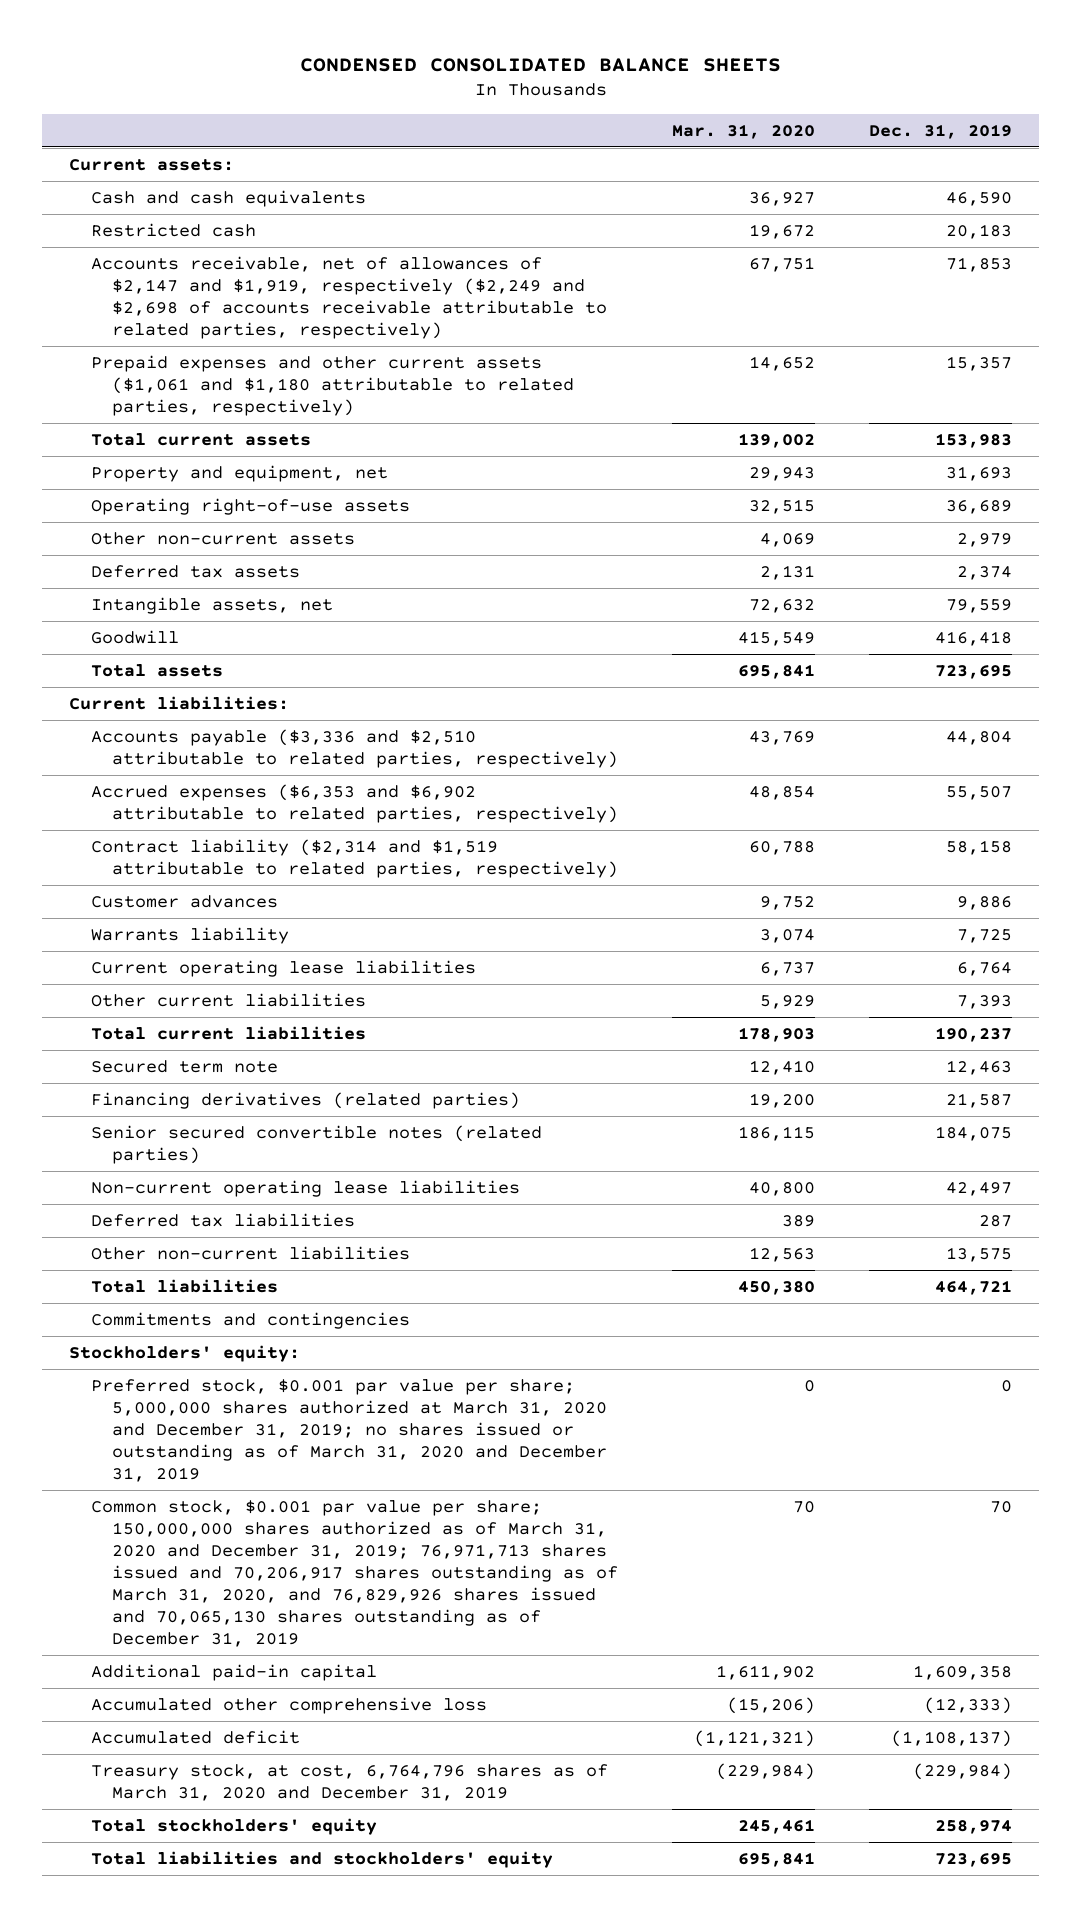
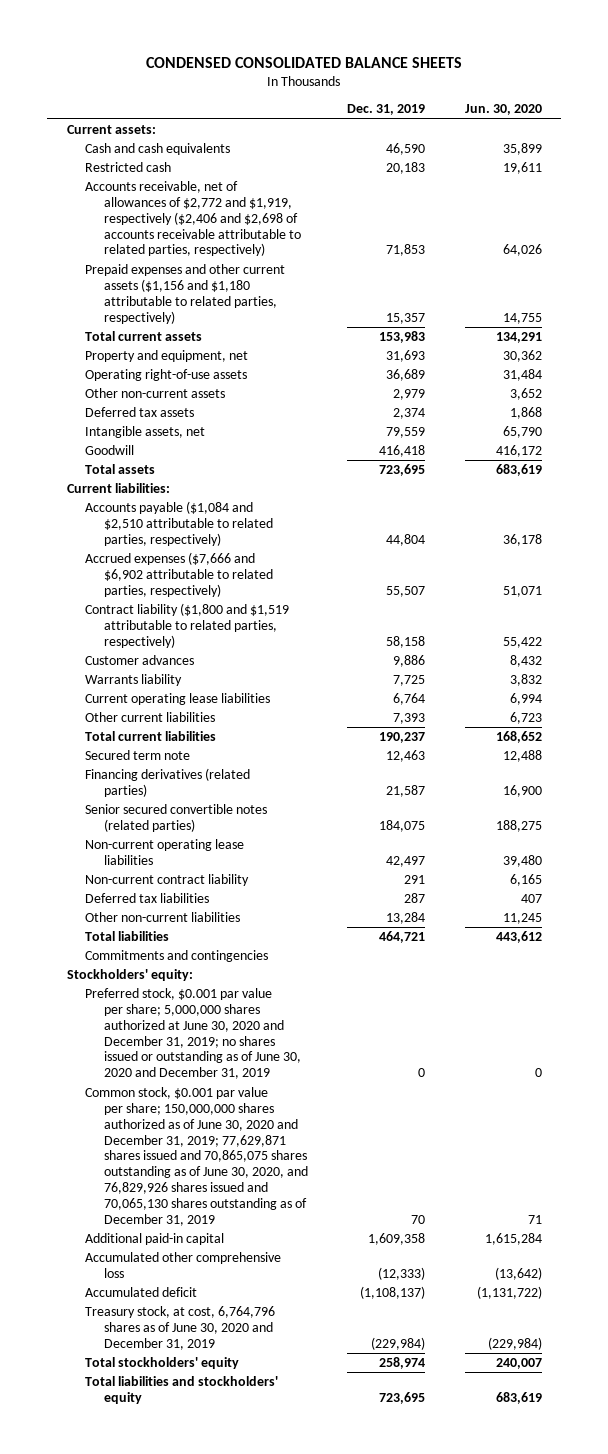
[672,123,816,139] Mar. 31, 2020 -> none
none -> [464,104,542,116] Jun. 30, 2020
[90,255,608,339] Accounts receivable, net of allowances of $2,147 and $1,919, respectively ($2,249 and $2,698 of accounts receivable attributable to related parties, respectively) -> [85,181,301,257] Accounts receivable, net of allowances of $2,772 and $1,919, respectively ($2,406 and $2,698 of accounts receivable attributable to related parties, respectively)
[90,354,575,416] Prepaid expenses and other current assets ($1,061 and $1,180 attributable to related parties, respectively) -> [85,264,286,324] Prepaid expenses and other current assets ($1,156 and $1,180 attributable to related parties, respectively)
[90,728,619,768] Accounts payable ($3,336 and $2,510 attributable to related parties, respectively) -> [85,501,273,546] Accounts payable ($1,084 and $2,510 attributable to related parties, respectively)
[90,783,619,823] Accrued expenses ($6,353 and $6,902 attributable to related parties, respectively) -> [85,552,273,597] Accrued expenses ($7,666 and $6,902 attributable to related parties, respectively)
[90,838,619,878] Contract liability ($2,314 and $1,519 attributable to related parties, respectively) -> [85,603,290,648] Contract liability ($1,800 and $1,519 attributable to related parties, respectively)
none -> [85,874,250,887] Non-current contract liability
[946,1246,1013,1262] 13,575 -> [386,912,426,925] 13,284
[90,1378,608,1482] Preferred stock, $0.001 par value per share; 5,000,000 shares authorized at March 31, 2020 and December 31, 2019; no shares issued or outstanding as of March 31, 2020 and December 31, 2019 -> [85,988,301,1080] Preferred stock, $0.001 par value per share; 5,000,000 shares authorized at June 30, 2020 and December 31, 2019; no shares issued or outstanding as of June 30, 2020 and December 31, 2019
[90,1499,619,1647] Common stock, $0.001 par value per share; 150,000,000 shares authorized as of March 31, 2020 and December 31, 2019; 76,971,713 shares issued and 70,206,917 shares outstanding as of March 31, 2020, and 76,829,926 shares issued and 70,065,130 shares outstanding as of December 31, 2019 -> [85,1087,308,1226] Common stock, $0.001 par value per share; 150,000,000 shares authorized as of June 30, 2020 and December 31, 2019; 77,629,871 shares issued and 70,865,075 shares outstanding as of June 30, 2020, and 76,829,926 shares issued and 70,065,130 shares outstanding as of December 31, 2019
[90,1763,608,1801] Treasury stock, at cost, 6,764,796 shares as of March 31, 2020 and December 31, 2019 -> [85,1306,276,1350] Treasury stock, at cost, 6,764,796 shares as of June 30, 2020 and December 31, 2019

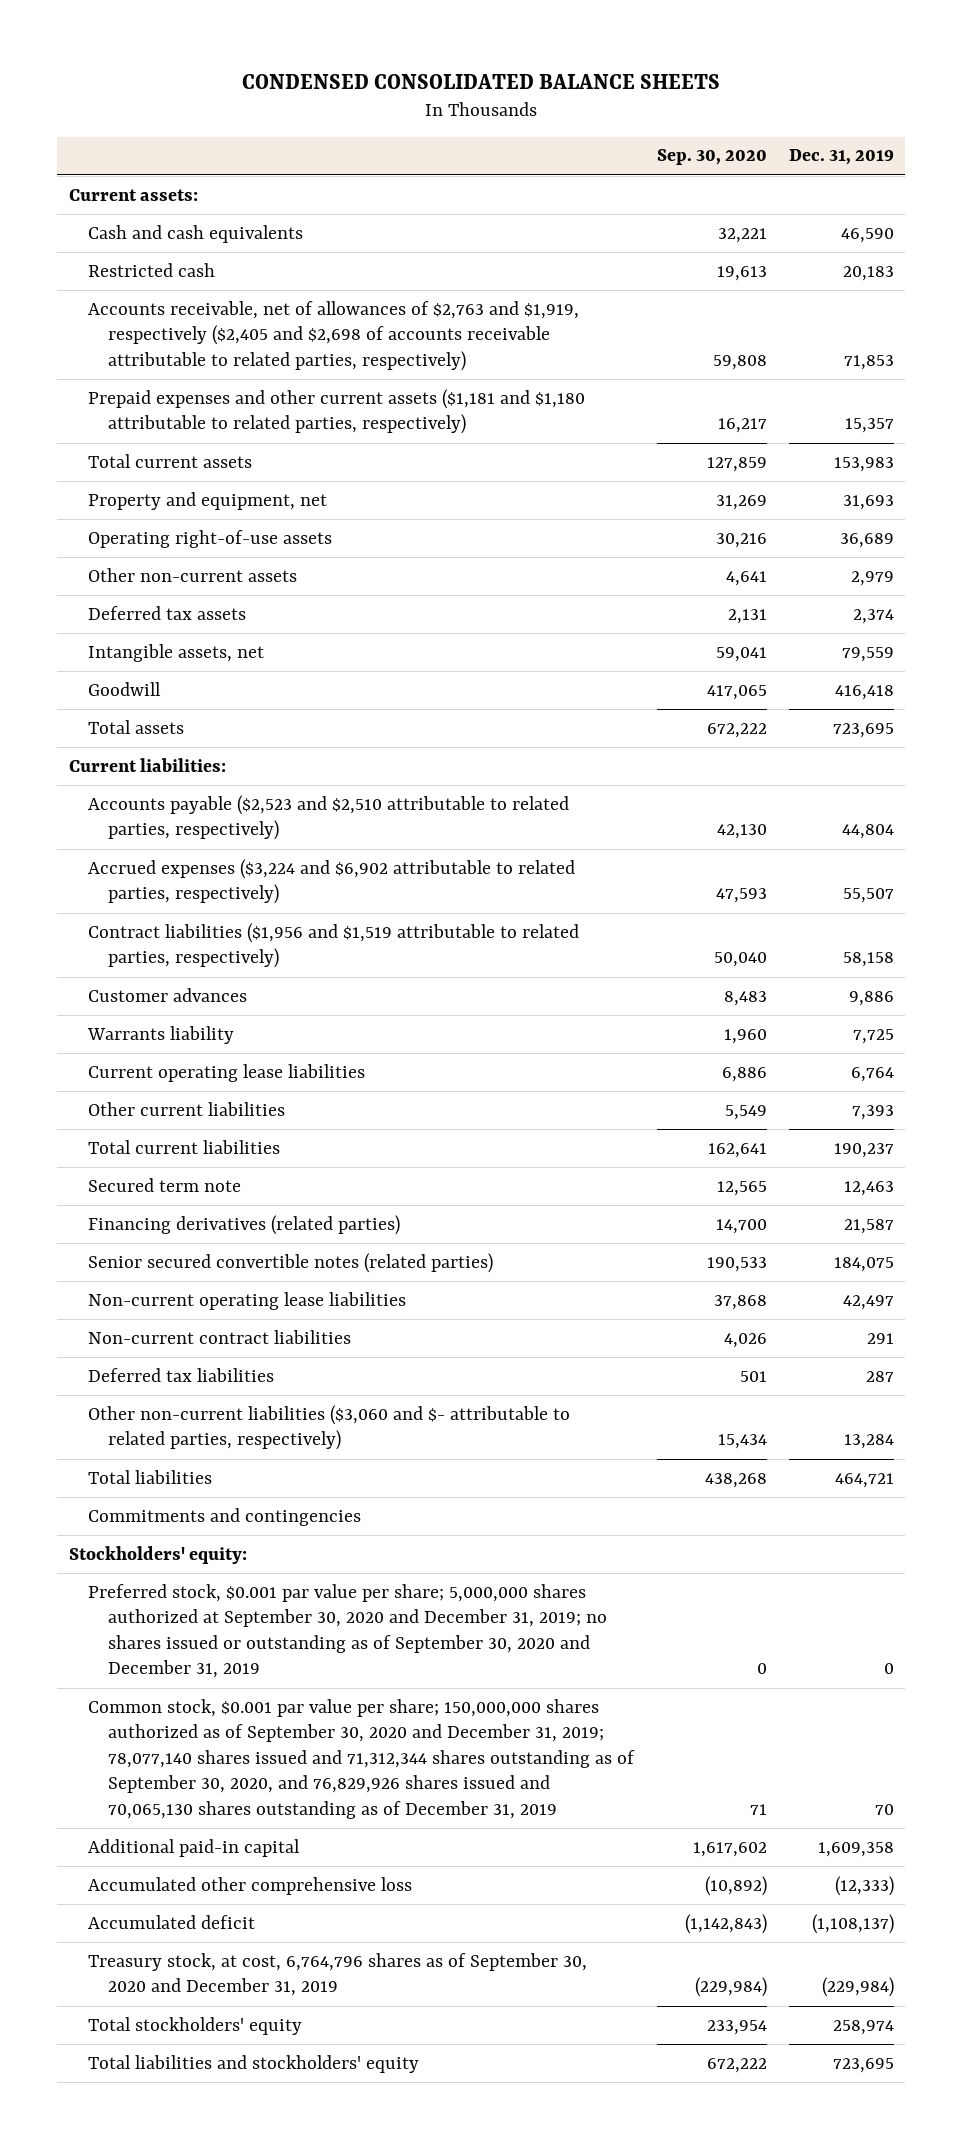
[464,104,542,116] Jun. 30, 2020 -> none
none -> [656,149,767,166] Sep. 30, 2020
[85,181,301,257] Accounts receivable, net of allowances of $2,772 and $1,919, respectively ($2,406 and $2,698 of accounts receivable attributable to related parties, respectively) -> [88,300,580,371] Accounts receivable, net of allowances of $2,763 and $1,919, respectively ($2,405 and $2,698 of accounts receivable attributable to related parties, respectively)
[85,264,286,324] Prepaid expenses and other current assets ($1,156 and $1,180 attributable to related parties, respectively) -> [88,388,586,435] Prepaid expenses and other current assets ($1,181 and $1,180 attributable to related parties, respectively)
[85,501,273,546] Accounts payable ($1,084 and $2,510 attributable to related parties, respectively) -> [88,794,570,841] Accounts payable ($2,523 and $2,510 attributable to related parties, respectively)
[85,552,273,597] Accrued expenses ($7,666 and $6,902 attributable to related parties, respectively) -> [88,858,576,905] Accrued expenses ($3,224 and $6,902 attributable to related parties, respectively)
[85,603,290,648] Contract liability ($1,800 and $1,519 attributable to related parties, respectively) -> [88,922,580,969] Contract liabilities ($1,956 and $1,519 attributable to related parties, respectively)
[85,874,250,887] Non-current contract liability -> [88,1329,352,1344] Non-current contract liabilities
[85,912,241,923] Other non-current liabilities -> [88,1404,571,1451] Other non-current liabilities ($3,060 and $- attributable to related parties, respectively)
[85,988,301,1080] Preferred stock, $0.001 par value per share; 5,000,000 shares authorized at June 30, 2020 and December 31, 2019; no shares issued or outstanding as of June 30, 2020 and December 31, 2019 -> [88,1583,608,1679] Preferred stock, $0.001 par value per share; 5,000,000 shares authorized at September 30, 2020 and December 31, 2019; no shares issued or outstanding as of September 30, 2020 and December 31, 2019
[85,1087,308,1226] Common stock, $0.001 par value per share; 150,000,000 shares authorized as of June 30, 2020 and December 31, 2019; 77,629,871 shares issued and 70,865,075 shares outstanding as of June 30, 2020, and 76,829,926 shares issued and 70,065,130 shares outstanding as of December 31, 2019 -> [88,1698,636,1819] Common stock, $0.001 par value per share; 150,000,000 shares authorized as of September 30, 2020 and December 31, 2019; 78,077,140 shares issued and 71,312,344 shares outstanding as of September 30, 2020, and 76,829,926 shares issued and 70,065,130 shares outstanding as of December 31, 2019
[85,1306,276,1350] Treasury stock, at cost, 6,764,796 shares as of June 30, 2020 and December 31, 2019 -> [88,1952,588,1997] Treasury stock, at cost, 6,764,796 shares as of September 30, 2020 and December 31, 2019

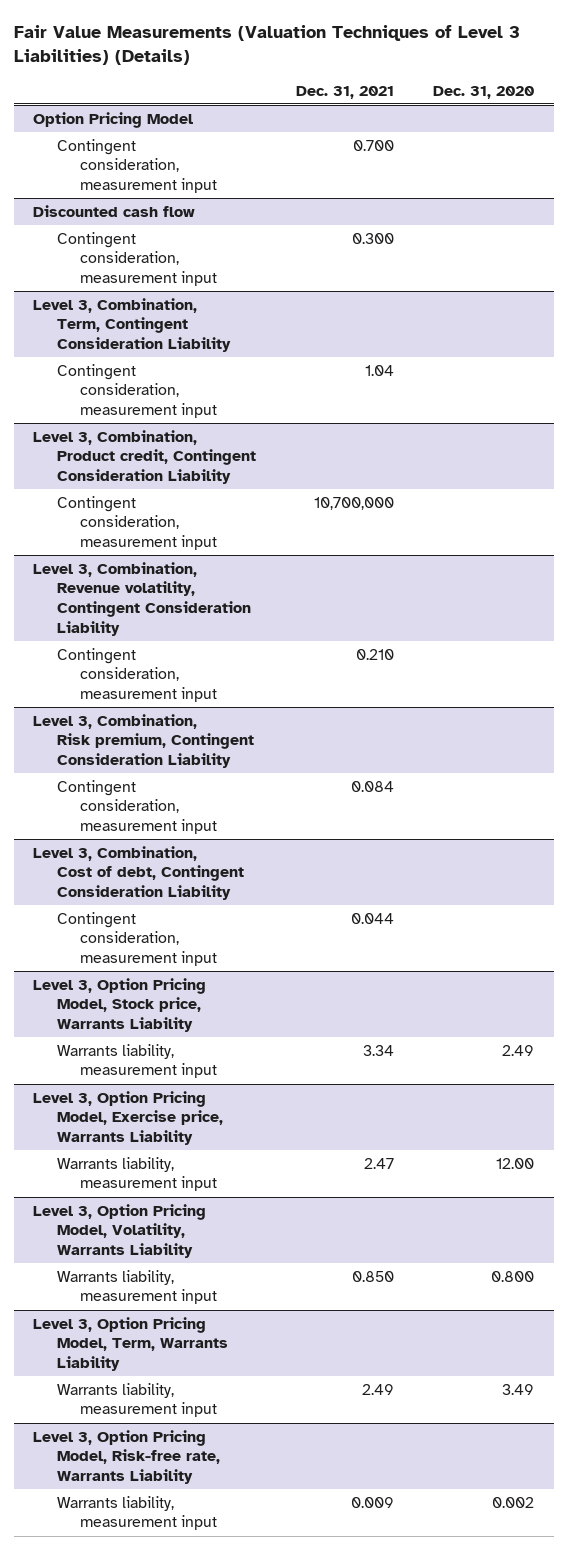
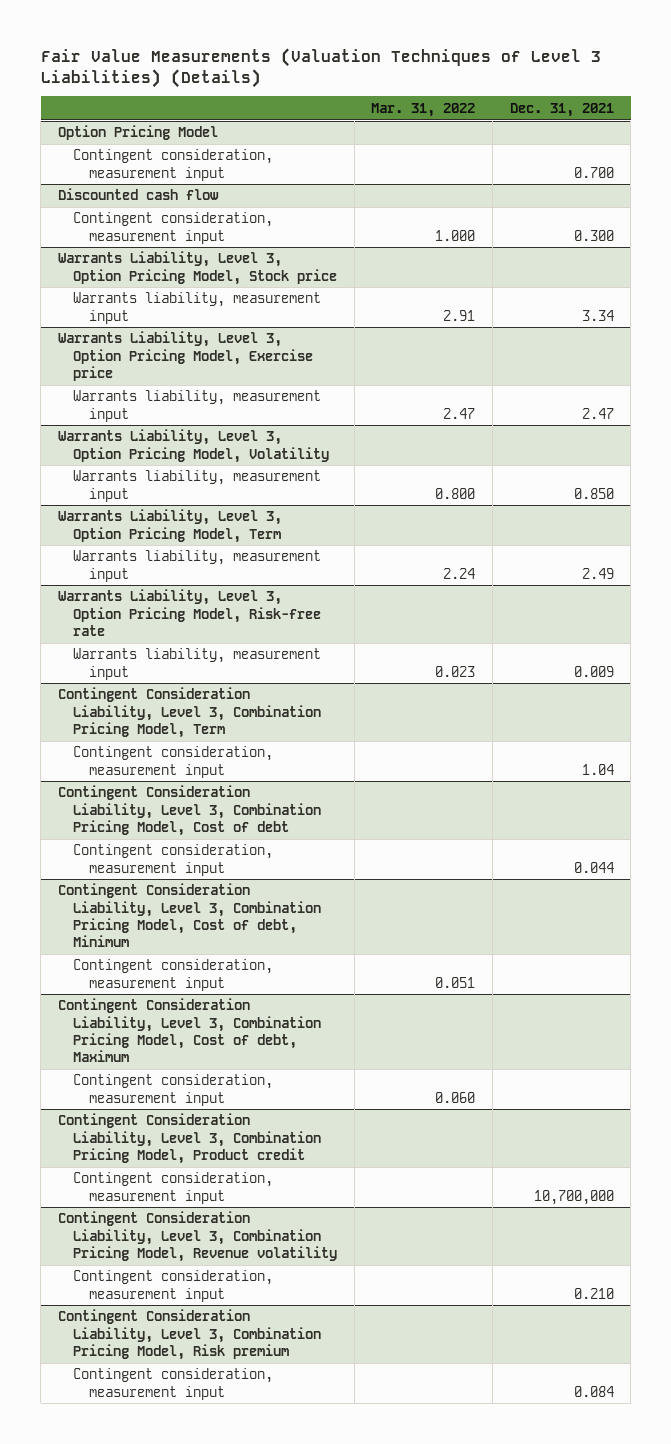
[433,85,535,99] Dec. 31, 2020 -> none
none -> [371,102,476,117] Mar. 31, 2022
[33,297,231,353] Level 3, Combination, Term, Contingent Consideration Liability -> none
[56,363,218,419] Contingent consideration, measurement input -> none
[33,429,256,485] Level 3, Combination, Product credit, Contingent Consideration Liability -> none
[56,495,218,551] Contingent consideration, measurement input -> none
[33,561,251,636] Level 3, Combination, Revenue volatility, Contingent Consideration Liability -> none
[56,647,218,703] Contingent consideration, measurement input -> none
[33,713,254,769] Level 3, Combination, Risk premium, Contingent Consideration Liability -> none
[56,779,218,835] Contingent consideration, measurement input -> none
[33,845,244,901] Level 3, Combination, Cost of debt, Contingent Consideration Liability -> none
[56,911,218,967] Contingent consideration, measurement input -> none
[33,977,207,1033] Level 3, Option Pricing Model, Stock price, Warrants Liability -> [57,251,338,285] Warrants Liability, Level 3, Option Pricing Model, Stock price
[33,1090,223,1146] Level 3, Option Pricing Model, Exercise price, Warrants Liability -> [57,331,314,382] Warrants Liability, Level 3, Option Pricing Model, Exercise price
[33,1203,207,1259] Level 3, Option Pricing Model, Volatility, Warrants Liability -> [57,429,330,463] Warrants Liability, Level 3, Option Pricing Model, Volatility
[33,1316,228,1372] Level 3, Option Pricing Model, Term, Warrants Liability -> [57,509,282,543] Warrants Liability, Level 3, Option Pricing Model, Term
[33,1429,220,1485] Level 3, Option Pricing Model, Risk-free rate, Warrants Liability -> [57,589,322,637] Warrants Liability, Level 3, Option Pricing Model, Risk-free rate
none -> [57,687,322,739] Contingent Consideration Liability, Level 3, Combination Pricing Model, Term
none -> [73,746,274,778] Contingent consideration, measurement input
none -> [57,785,322,837] Contingent Consideration Liability, Level 3, Combination Pricing Model, Cost of debt
none -> [73,844,274,876] Contingent consideration, measurement input
none -> [57,883,322,948] Contingent Consideration Liability, Level 3, Combination Pricing Model, Cost of debt, Minimum
none -> [73,959,274,991] Contingent consideration, measurement input
none -> [57,998,322,1063] Contingent Consideration Liability, Level 3, Combination Pricing Model, Cost of debt, Maximum
none -> [73,1074,274,1106] Contingent consideration, measurement input
none -> [57,1113,322,1165] Contingent Consideration Liability, Level 3, Combination Pricing Model, Product credit
none -> [73,1172,274,1204] Contingent consideration, measurement input
none -> [57,1211,338,1263] Contingent Consideration Liability, Level 3, Combination Pricing Model, Revenue volatility
none -> [73,1270,274,1302] Contingent consideration, measurement input
none -> [57,1309,322,1361] Contingent Consideration Liability, Level 3, Combination Pricing Model, Risk premium
none -> [73,1368,274,1400] Contingent consideration, measurement input

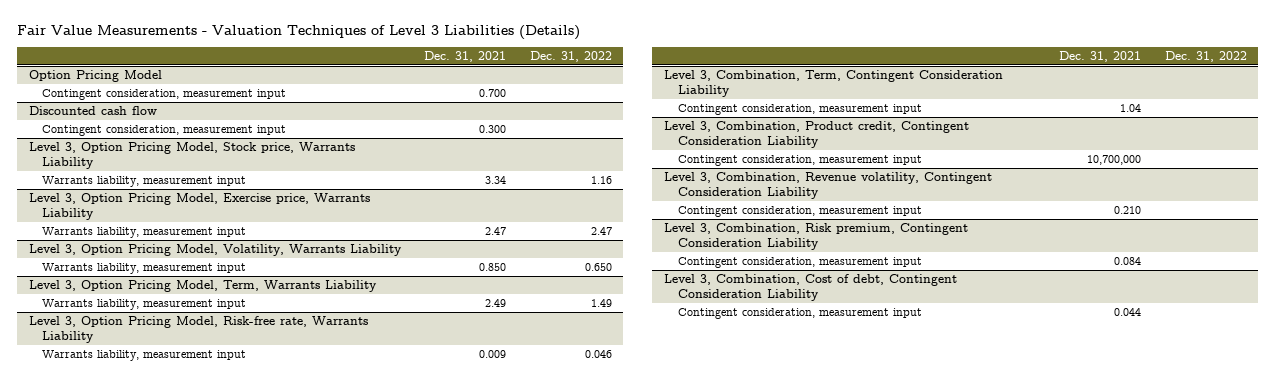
[40,47,601,88] Fair Value Measurements (Valuation Techniques of Level 3 Liabilities) (Details) -> [17,25,581,41] Fair Value Measurements - Valuation Techniques of Level 3 Liabilities (Details)
[371,102,476,117] Mar. 31, 2022 -> none
none -> [529,50,612,62] Dec. 31, 2022
[57,251,338,285] Warrants Liability, Level 3, Option Pricing Model, Stock price -> [28,141,355,170] Level 3, Option Pricing Model, Stock price, Warrants Liability
[57,331,314,382] Warrants Liability, Level 3, Option Pricing Model, Exercise price -> [28,192,370,221] Level 3, Option Pricing Model, Exercise price, Warrants Liability
[57,429,330,463] Warrants Liability, Level 3, Option Pricing Model, Volatility -> [28,243,402,256] Level 3, Option Pricing Model, Volatility, Warrants Liability
[57,509,282,543] Warrants Liability, Level 3, Option Pricing Model, Term -> [28,279,377,292] Level 3, Option Pricing Model, Term, Warrants Liability
[57,589,322,637] Warrants Liability, Level 3, Option Pricing Model, Risk-free rate -> [28,315,368,344] Level 3, Option Pricing Model, Risk-free rate, Warrants Liability
[57,687,322,739] Contingent Consideration Liability, Level 3, Combination Pricing Model, Term -> [664,69,1004,98] Level 3, Combination, Term, Contingent Consideration Liability
[57,785,322,837] Contingent Consideration Liability, Level 3, Combination Pricing Model, Cost of debt -> none
[73,844,274,876] Contingent consideration, measurement input -> none
[57,883,322,948] Contingent Consideration Liability, Level 3, Combination Pricing Model, Cost of debt, Minimum -> none
[73,959,274,991] Contingent consideration, measurement input -> none
[57,998,322,1063] Contingent Consideration Liability, Level 3, Combination Pricing Model, Cost of debt, Maximum -> none
[73,1074,274,1106] Contingent consideration, measurement input -> none
[57,1113,322,1165] Contingent Consideration Liability, Level 3, Combination Pricing Model, Product credit -> [664,120,970,149] Level 3, Combination, Product credit, Contingent Consideration Liability
[57,1211,338,1263] Contingent Consideration Liability, Level 3, Combination Pricing Model, Revenue volatility -> [664,171,993,200] Level 3, Combination, Revenue volatility, Contingent Consideration Liability
[57,1309,322,1361] Contingent Consideration Liability, Level 3, Combination Pricing Model, Risk premium -> [664,222,969,251] Level 3, Combination, Risk premium, Contingent Consideration Liability
none -> [664,273,958,302] Level 3, Combination, Cost of debt, Contingent Consideration Liability
none -> [677,307,922,319] Contingent consideration, measurement input

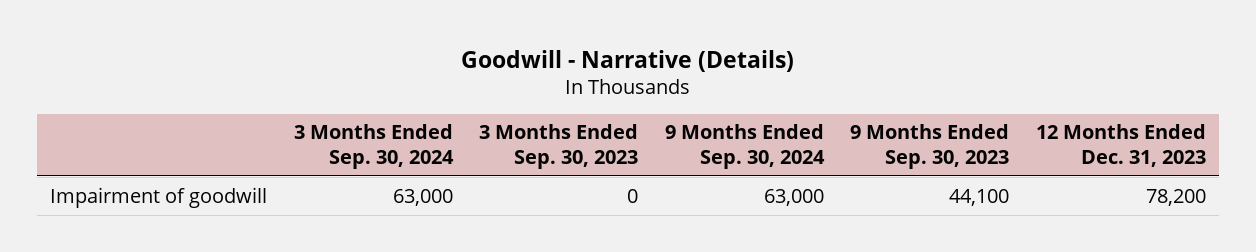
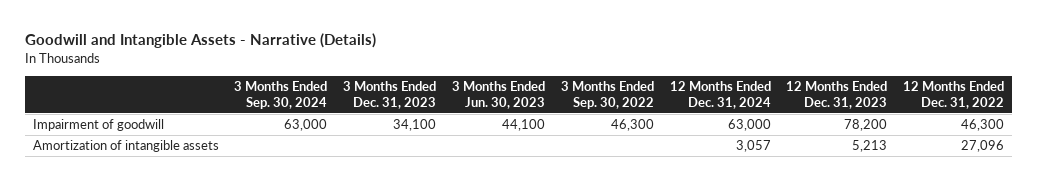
[460,49,794,72] Goodwill - Narrative (Details) -> [24,33,376,49] Goodwill and Intangible Assets - Narrative (Details)
[479,124,639,169] 3 Months Ended Sep. 30, 2023 -> none
[664,124,825,169] 9 Months Ended Sep. 30, 2024 -> none
[850,124,1010,169] 9 Months Ended Sep. 30, 2023 -> none
none -> [343,81,437,109] 3 Months Ended Dec. 31, 2023
none -> [452,81,546,109] 3 Months Ended Jun. 30, 2023
none -> [560,81,654,109] 3 Months Ended Sep. 30, 2022
none -> [669,81,771,109] 12 Months Ended Dec. 31, 2024
none -> [903,81,1005,109] 12 Months Ended Dec. 31, 2022
none -> [32,140,219,153] Amortization of intangible assets

